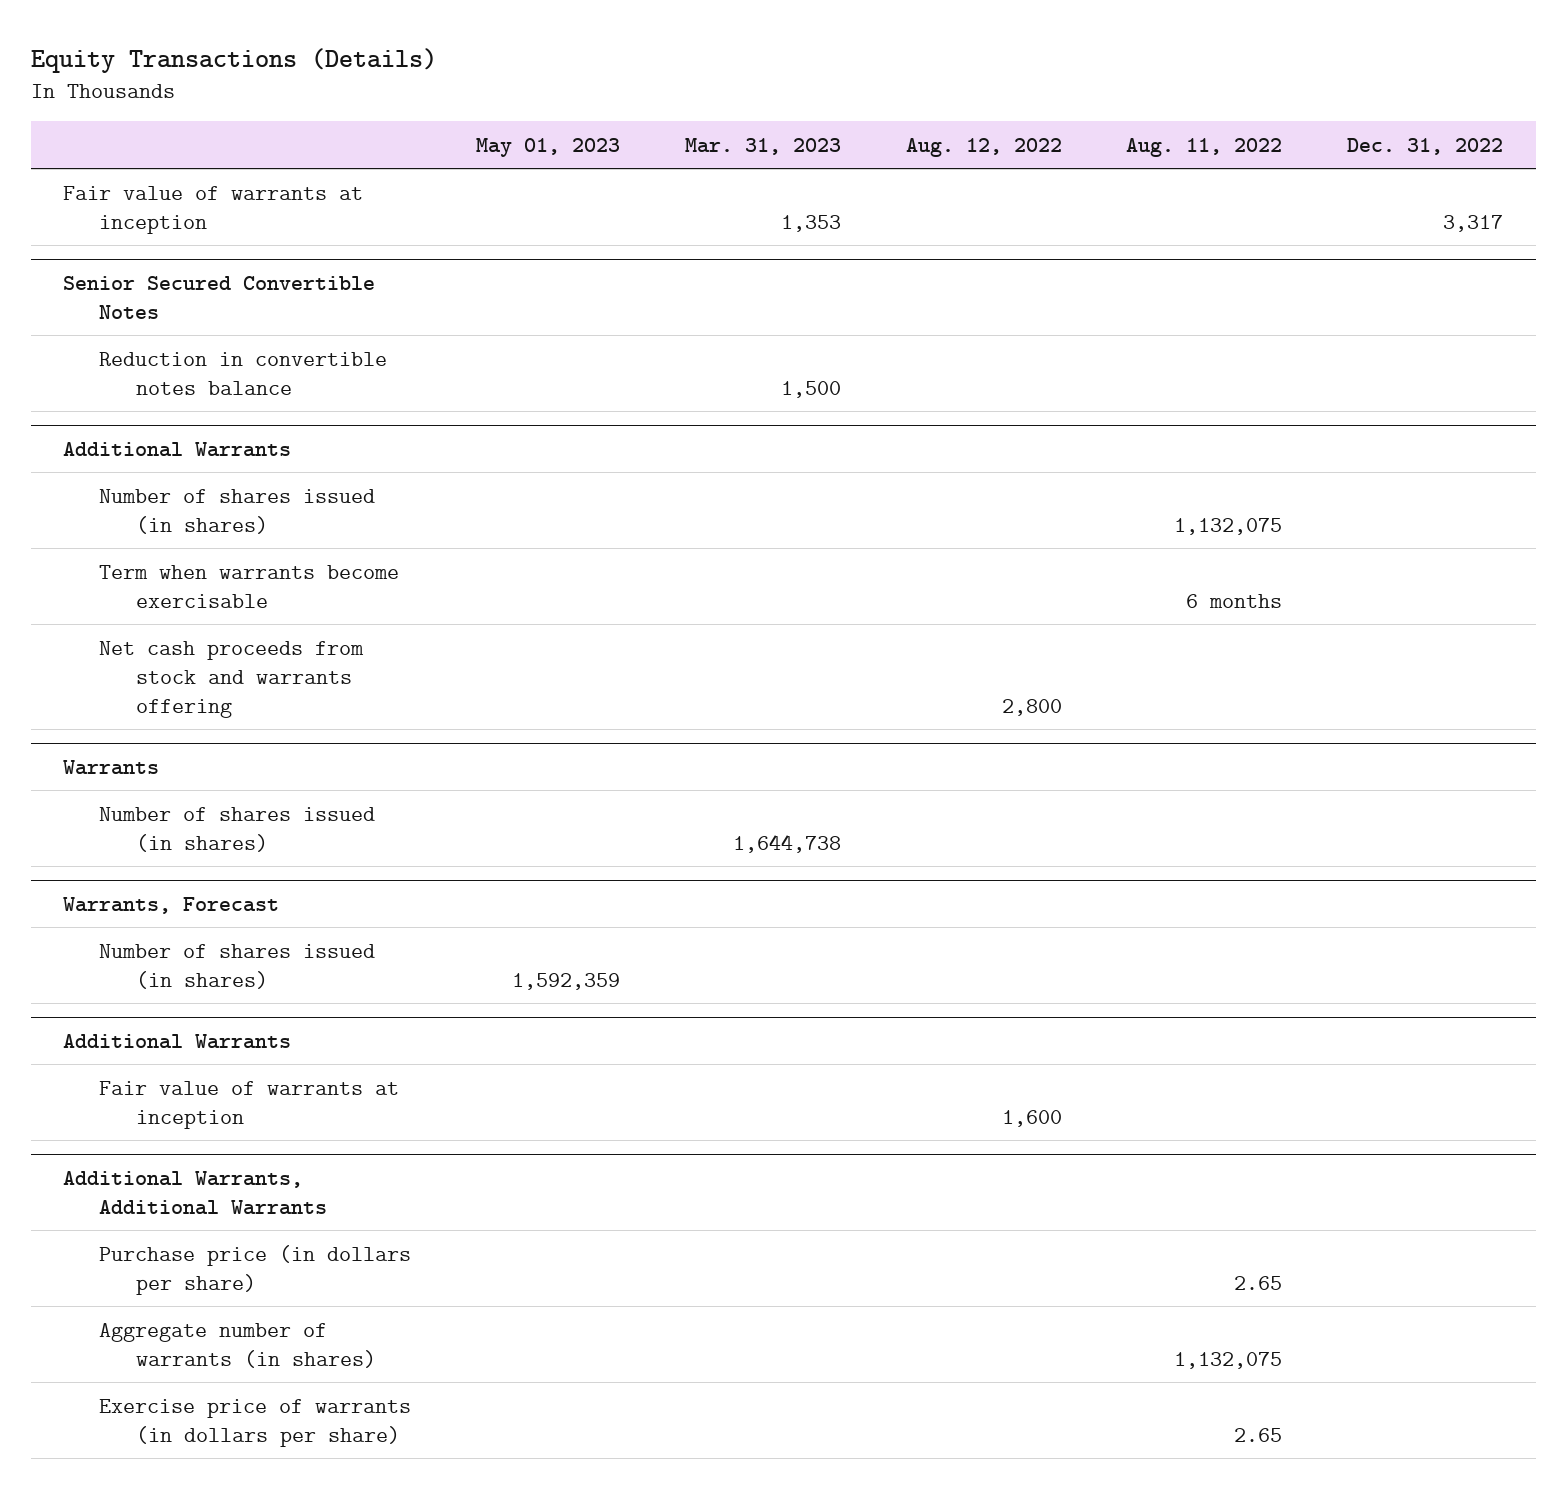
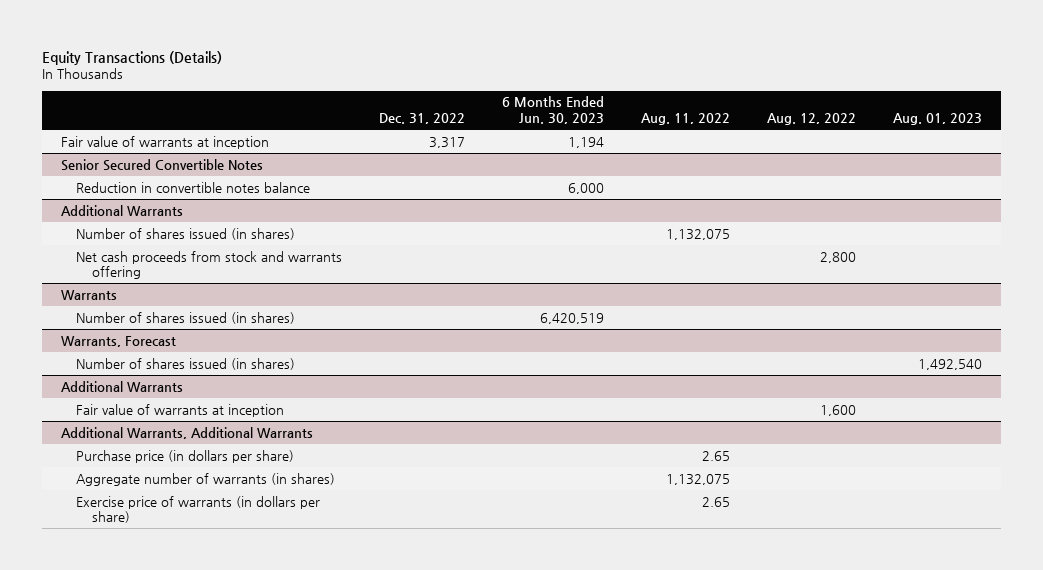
[476,137,621,157] May 01, 2023 -> none
[684,137,841,155] Mar. 31, 2023 -> none
none -> [502,96,605,125] 6 Months Ended Jun. 30, 2023
none -> [893,113,983,126] Aug. 01, 2023
[99,564,400,608] Term when warrants become exercisable -> none

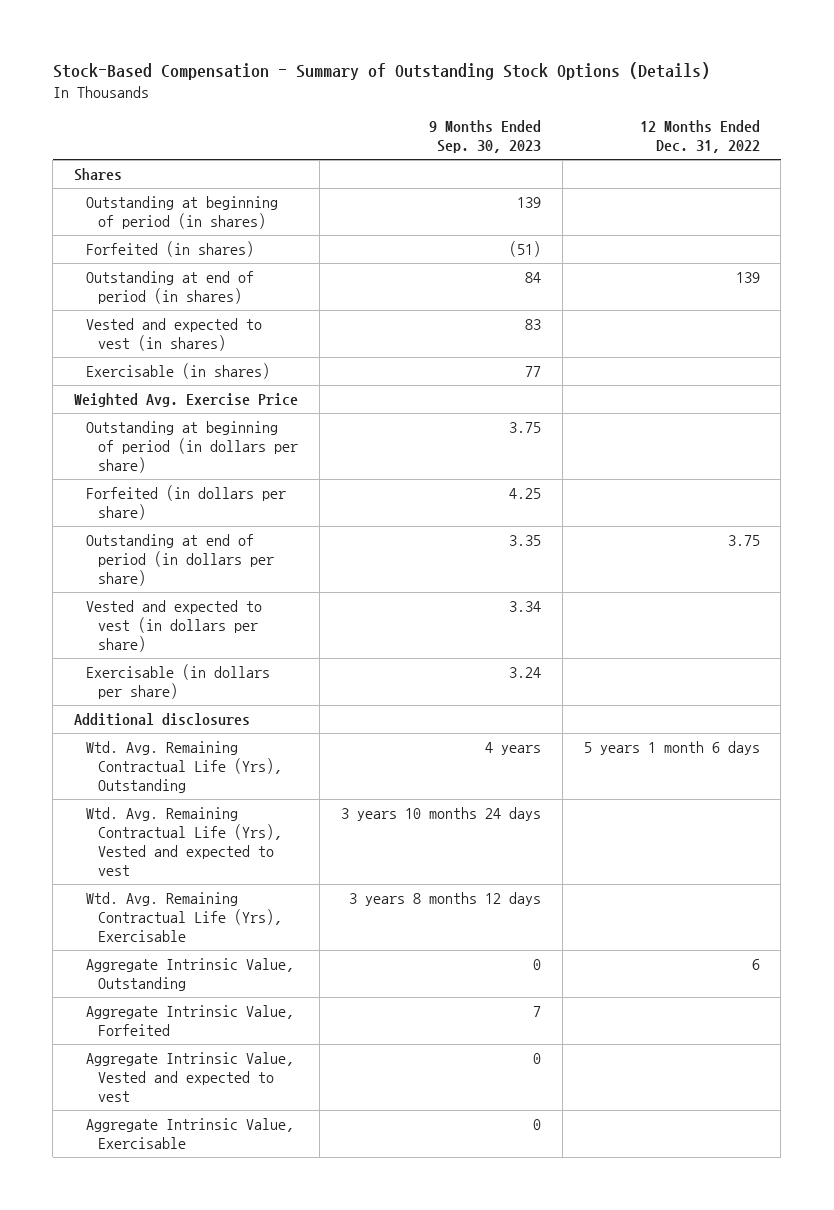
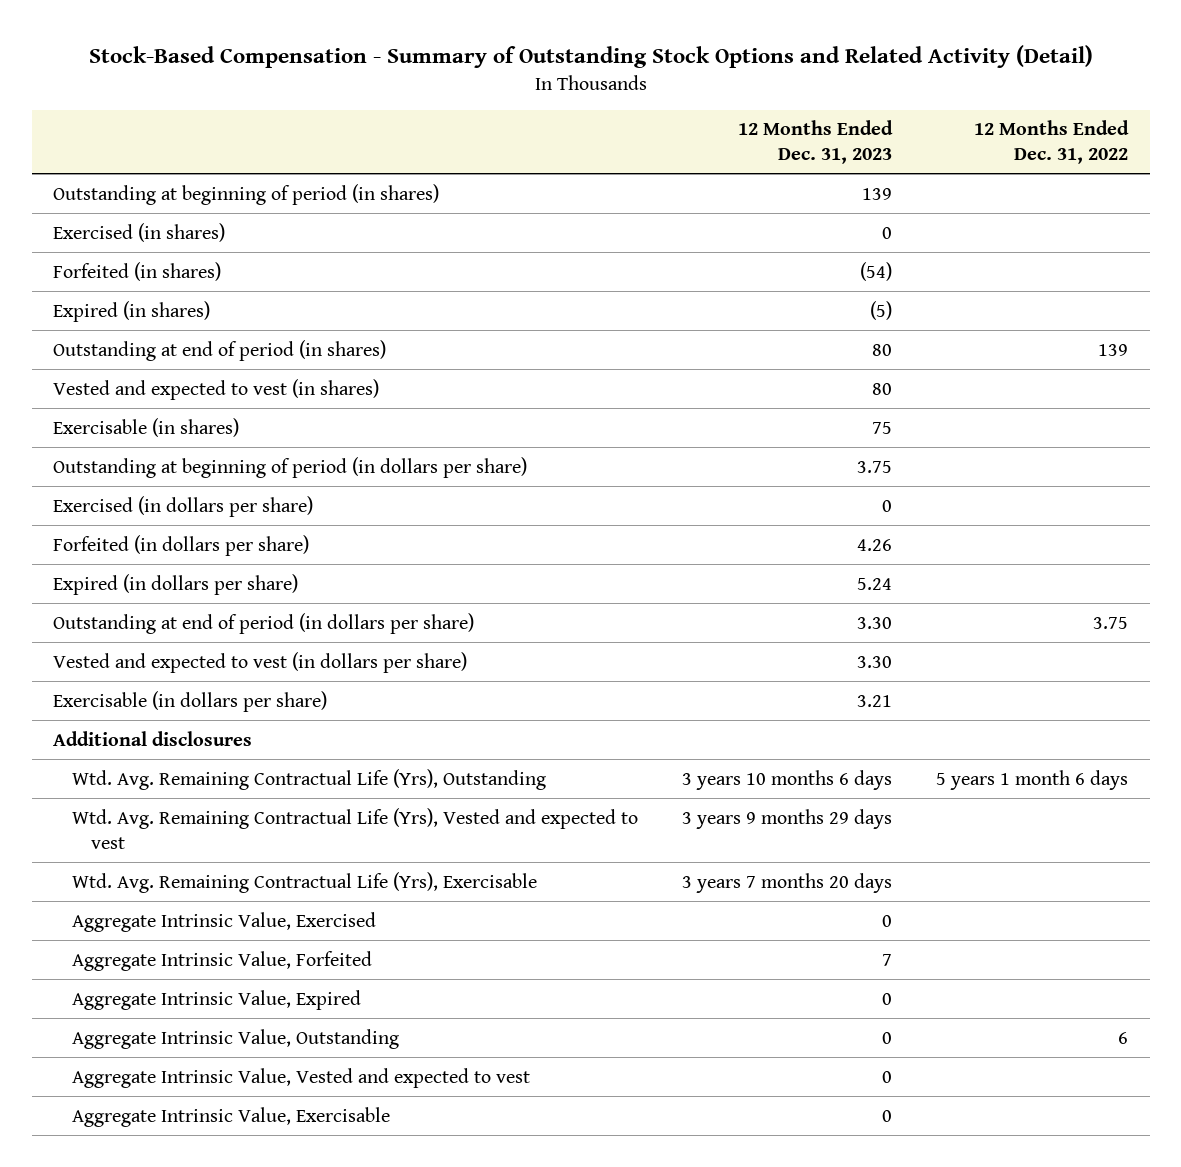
[52,62,710,81] Stock-Based Compensation - Summary of Outstanding Stock Options (Details) -> [88,44,1093,68] Stock-Based Compensation - Summary of Outstanding Stock Options and Related Activity (Detail)
[428,120,541,154] 9 Months Ended Sep. 30, 2023 -> none
none -> [738,120,894,165] 12 Months Ended Dec. 31, 2023
[73,168,122,182] Shares -> none
none -> [53,222,226,242] Exercised (in shares)
none -> [53,300,211,322] Expired (in shares)
[73,393,298,408] Weighted Avg. Exercise Price -> none
none -> [53,495,314,517] Exercised (in dollars per share)
none -> [53,573,299,595] Expired (in dollars per share)
none -> [72,911,377,932] Aggregate Intrinsic Value, Exercised
none -> [72,989,362,1010] Aggregate Intrinsic Value, Expired
[86,958,295,991] Aggregate Intrinsic Value, Outstanding -> [72,1028,400,1049] Aggregate Intrinsic Value, Outstanding

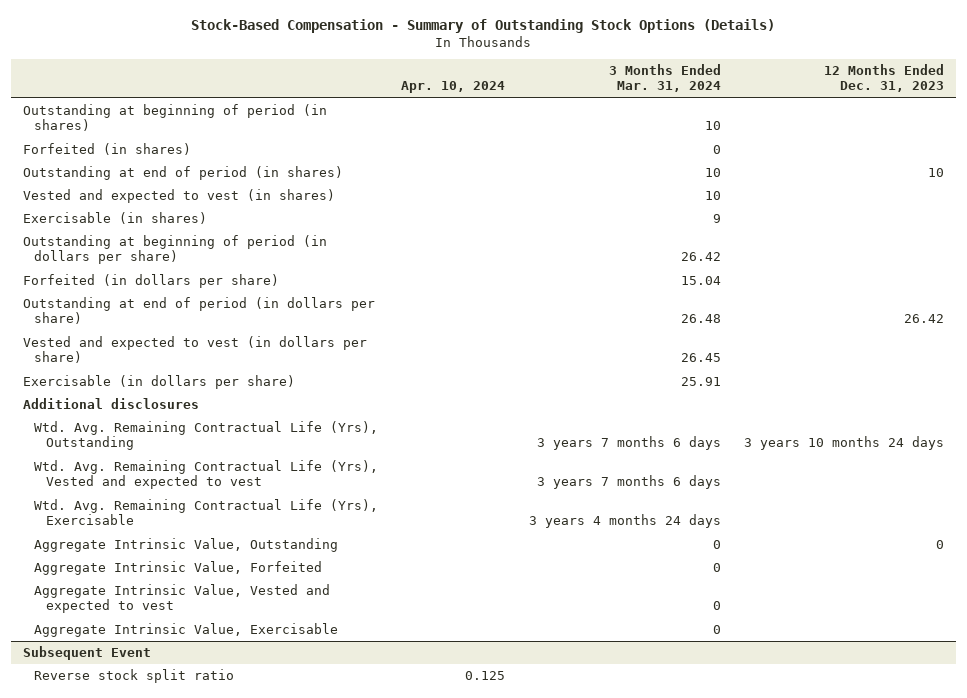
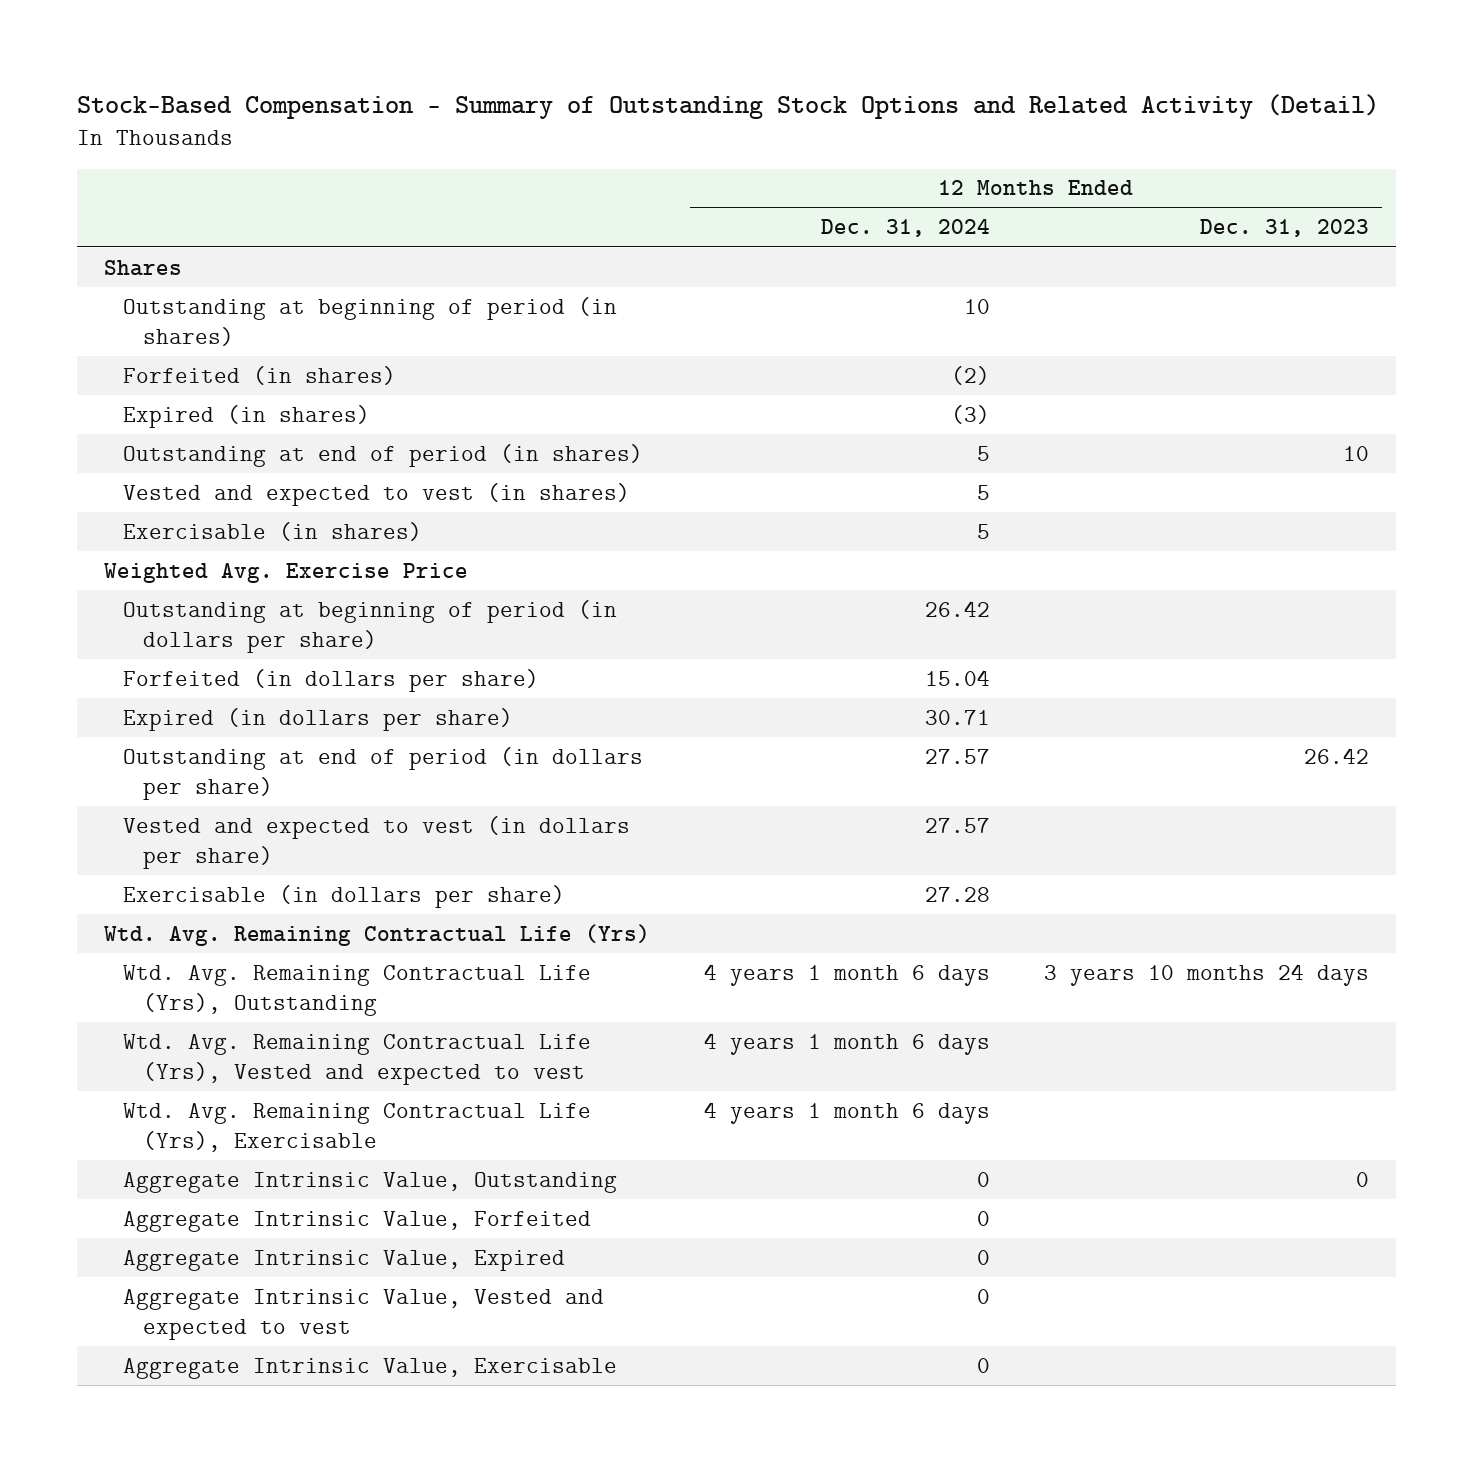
[191,19,776,34] Stock-Based Compensation - Summary of Outstanding Stock Options (Details) -> [76,94,1379,120] Stock-Based Compensation - Summary of Outstanding Stock Options and Related Activity (Detail)
[401,81,506,94] Apr. 10, 2024 -> none
[608,64,721,93] 3 Months Ended Mar. 31, 2024 -> none
none -> [820,219,990,238] Dec. 31, 2024
none -> [103,259,182,276] Shares
none -> [123,404,371,428] Expired (in shares)
none -> [103,562,468,583] Weighted Avg. Exercise Price
none -> [123,707,514,731] Expired (in dollars per share)
[22,398,199,410] Additional disclosures -> [103,923,650,946] Wtd. Avg. Remaining Contractual Life (Yrs)
none -> [123,1249,566,1271] Aggregate Intrinsic Value, Expired
[22,646,151,661] Subsequent Event -> none
[34,669,235,684] Reverse stock split ratio -> none

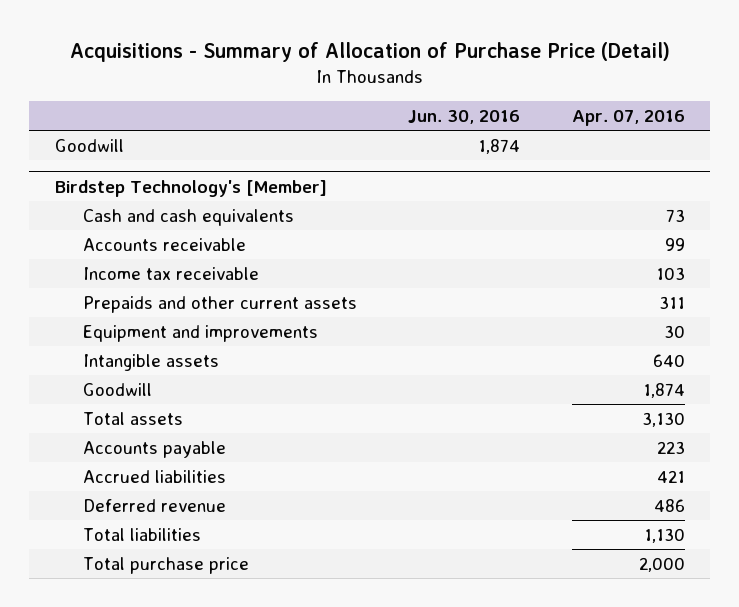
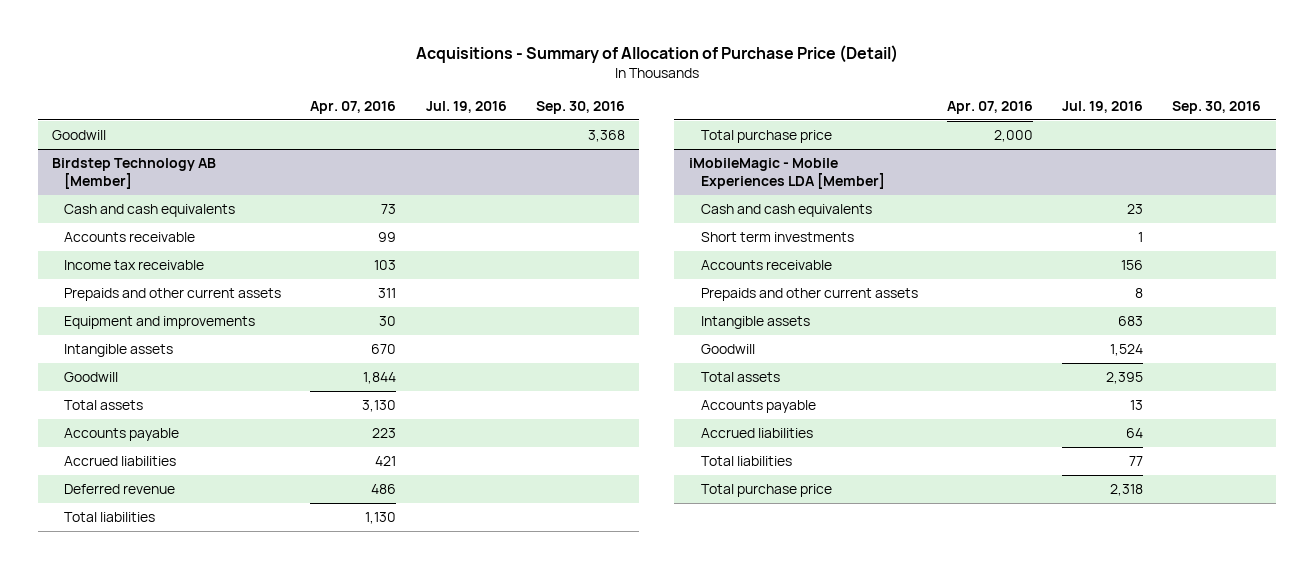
[408,109,521,124] Jun. 30, 2016 -> none
none -> [425,100,507,113] Jul. 19, 2016
none -> [535,100,625,114] Sep. 30, 2016
[54,179,327,197] Birdstep Technology's [Member] -> [52,158,217,189] Birdstep Technology AB [Member]
[652,353,685,367] 640 -> [371,344,397,355] 670
[642,382,685,398] 1,874 -> [363,372,397,385] 1,844
none -> [688,158,885,189] iMobileMagic - Mobile Experiences LDA [Member]
none -> [700,204,872,218] Cash and cash equivalents
none -> [700,232,854,243] Short term investments
none -> [700,260,832,271] Accounts receivable
none -> [700,288,918,302] Prepaids and other current assets
none -> [700,316,810,330] Intangible assets
none -> [700,344,755,355] Goodwill
none -> [700,372,780,383] Total assets
none -> [700,400,816,414] Accounts payable
none -> [700,428,813,439] Accrued liabilities
none -> [700,456,792,467] Total liabilities
none -> [700,484,832,498] Total purchase price

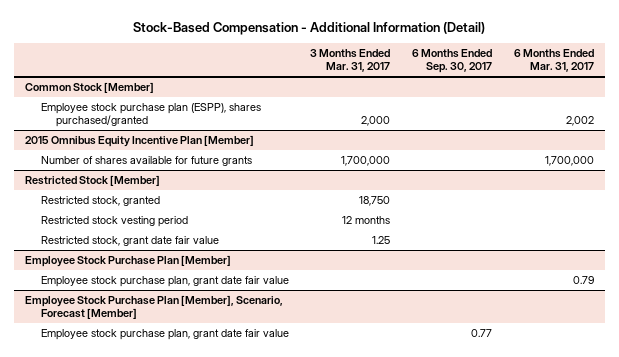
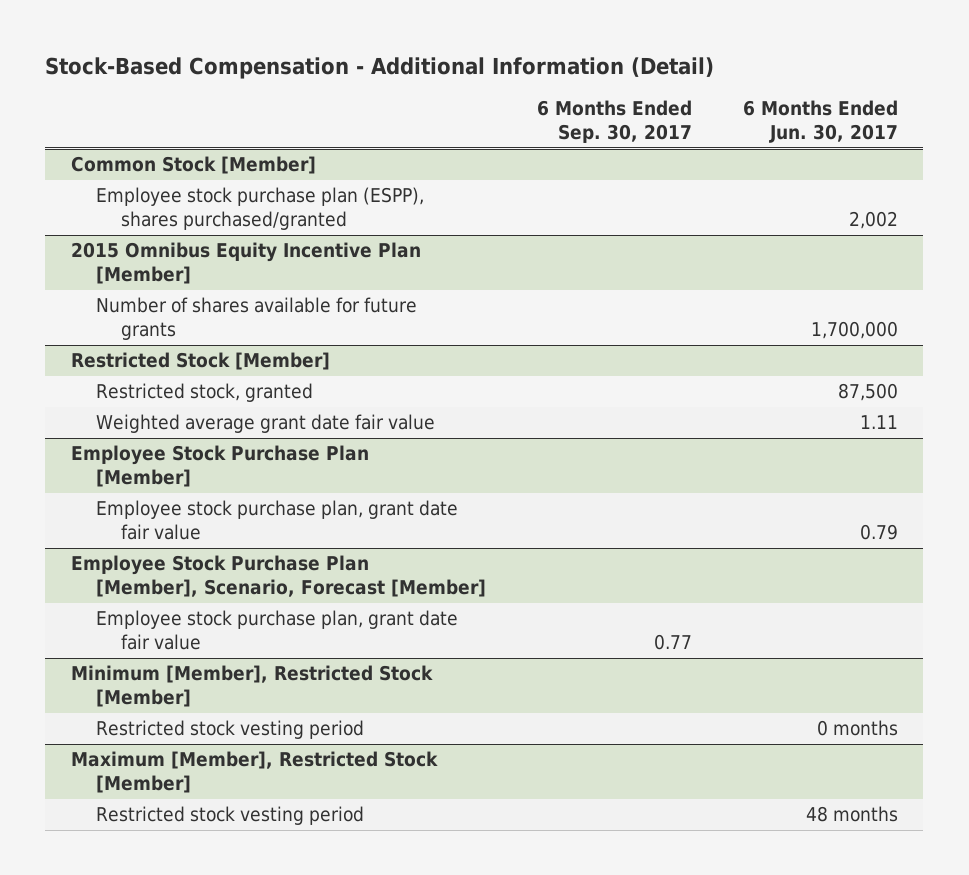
[310,48,391,73] 3 Months Ended Mar. 31, 2017 -> none
[513,48,594,73] 6 Months Ended Mar. 31, 2017 -> none
none -> [742,100,898,144] 6 Months Ended Jun. 30, 2017
[40,216,188,228] Restricted stock vesting period -> none
[40,236,219,247] Restricted stock, grant date fair value -> [95,414,435,434] Weighted average grant date fair value
none -> [70,665,433,708] Minimum [Member], Restricted Stock [Member]
none -> [95,720,364,740] Restricted stock vesting period
none -> [70,751,438,794] Maximum [Member], Restricted Stock [Member]
none -> [95,806,364,826] Restricted stock vesting period

